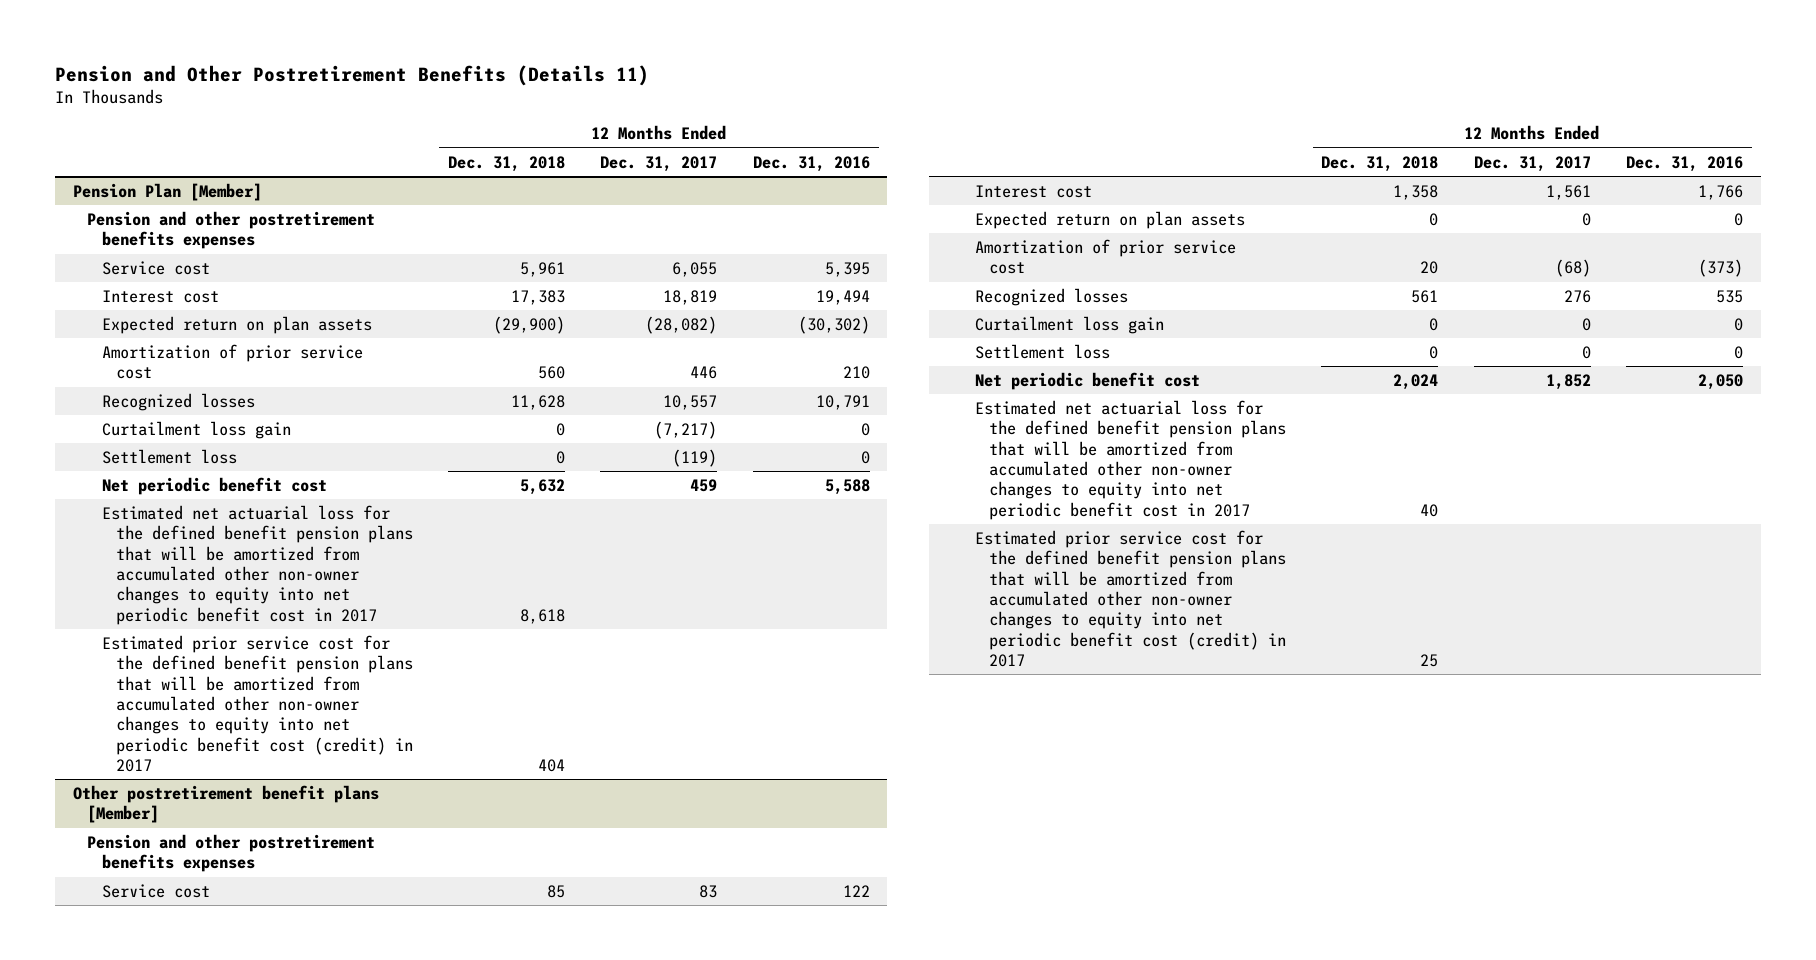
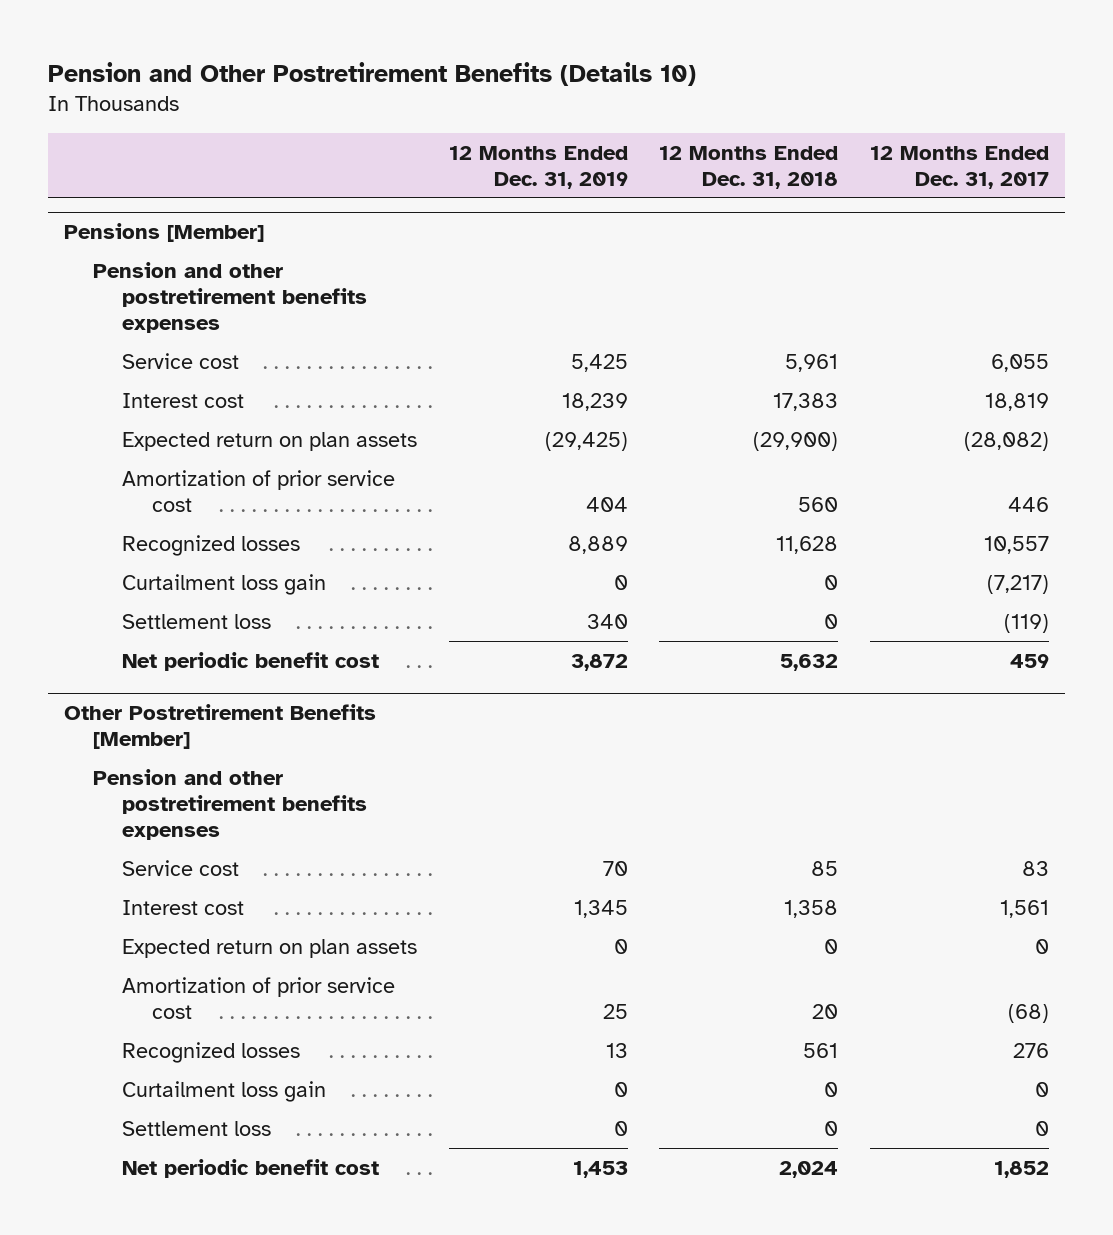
[55,64,650,86] Pension and Other Postretirement Benefits (Details 11) -> [47,61,696,86] Pension and Other Postretirement Benefits (Details 10)
[752,155,870,172] Dec. 31, 2016 -> none
none -> [448,145,628,189] 12 Months Ended Dec. 31, 2019
[72,182,262,201] Pension Plan [Member] -> [63,222,264,242] Pensions [Member]
[101,504,413,625] Estimated net actuarial loss for the defined benefit pension plans that will be amortized from accumulated other non-owner changes to equity into net periodic benefit cost in 2017 -> none
[101,634,413,773] Estimated prior service cost for the defined benefit pension plans that will be amortized from accumulated other non-owner changes to equity into net periodic benefit cost (credit) in 2017 -> none
[72,784,379,824] Other postretirement benefit plans [Member] -> [63,703,376,749] Other Postretirement Benefits [Member]
[974,399,1287,520] Estimated net actuarial loss for the defined benefit pension plans that will be amortized from accumulated other non-owner changes to equity into net periodic benefit cost in 2017 -> none
[974,529,1287,668] Estimated prior service cost for the defined benefit pension plans that will be amortized from accumulated other non-owner changes to equity into net periodic benefit cost (credit) in 2017 -> none

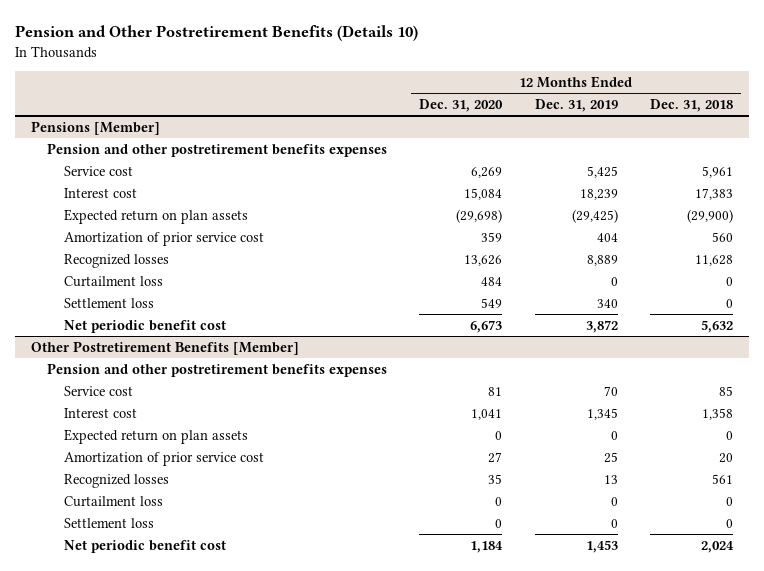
[870,145,1050,189] 12 Months Ended Dec. 31, 2017 -> none
none -> [419,98,504,112] Dec. 31, 2020
[122,573,327,595] Curtailment loss gain -> [63,275,163,287] Curtailment loss
[122,1080,327,1102] Curtailment loss gain -> [63,495,163,507] Curtailment loss

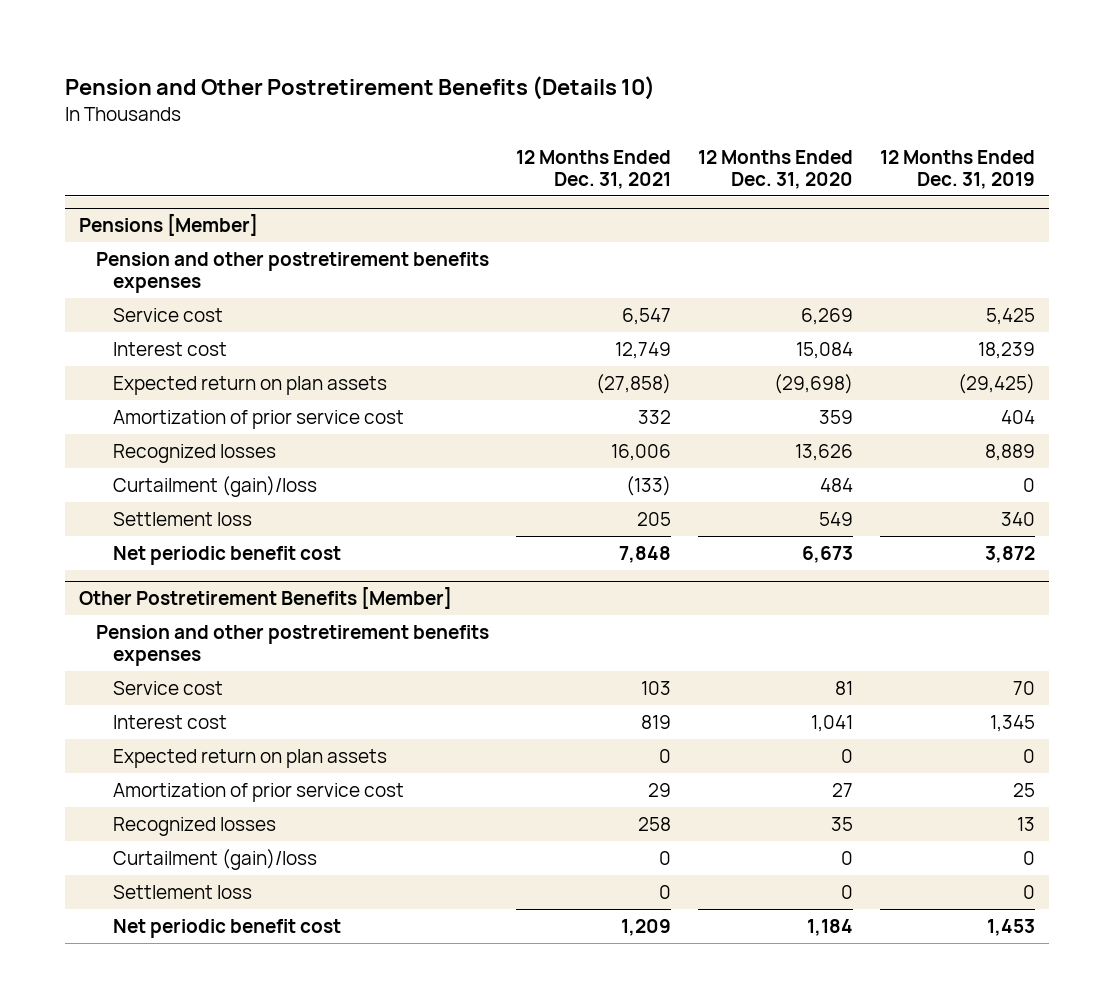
[649,98,733,112] Dec. 31, 2018 -> none
none -> [515,149,671,189] 12 Months Ended Dec. 31, 2021
[63,275,163,287] Curtailment loss -> [112,475,317,497] Curtailment (gain)/loss
[63,495,163,507] Curtailment loss -> [112,848,317,870] Curtailment (gain)/loss

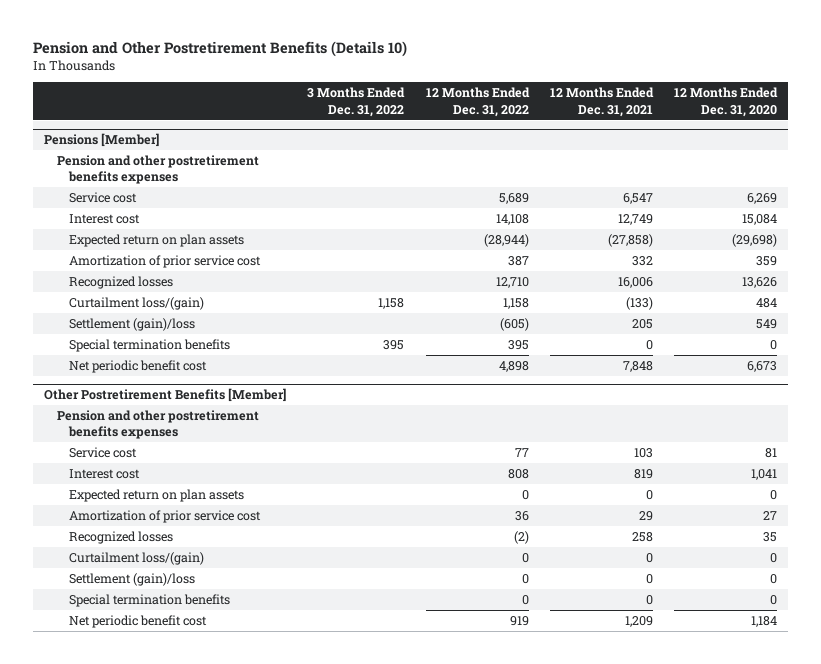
[880,149,1036,189] 12 Months Ended Dec. 31, 2019 -> none
none -> [307,87,406,117] 3 Months Ended Dec. 31, 2022
none -> [425,87,530,117] 12 Months Ended Dec. 31, 2022
[112,475,317,497] Curtailment (gain)/loss -> [69,297,205,311] Curtailment loss/(gain)
[112,511,252,526] Settlement loss -> [69,318,196,332] Settlement (gain)/loss
none -> [69,339,231,353] Special termination benefits
[112,848,317,870] Curtailment (gain)/loss -> [69,552,205,566] Curtailment loss/(gain)
[112,884,252,899] Settlement loss -> [69,573,196,587] Settlement (gain)/loss
none -> [69,594,231,608] Special termination benefits

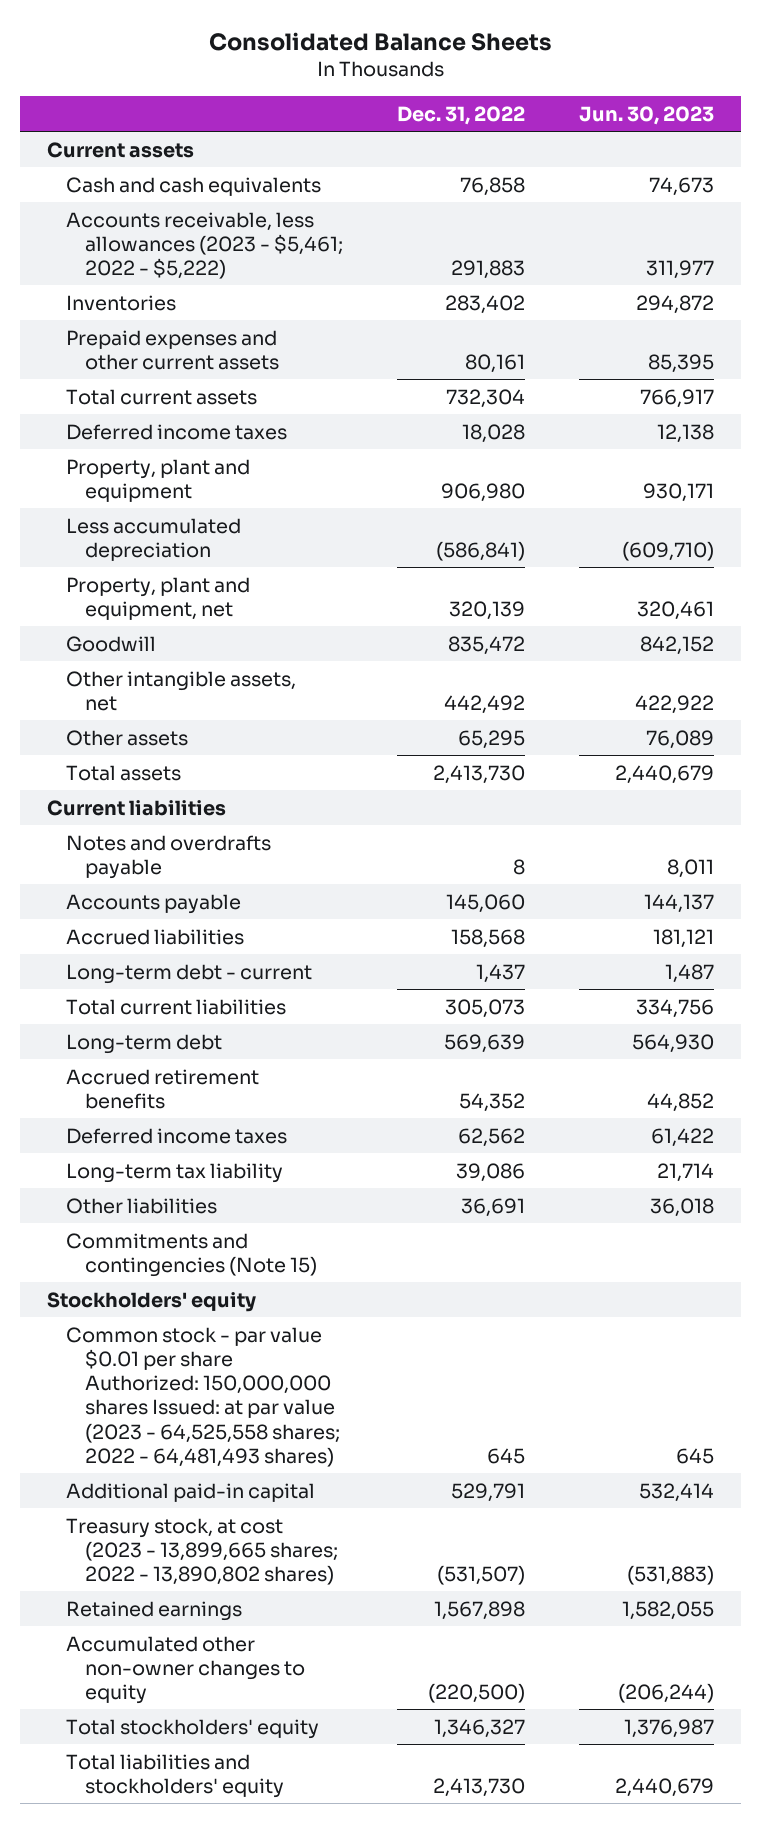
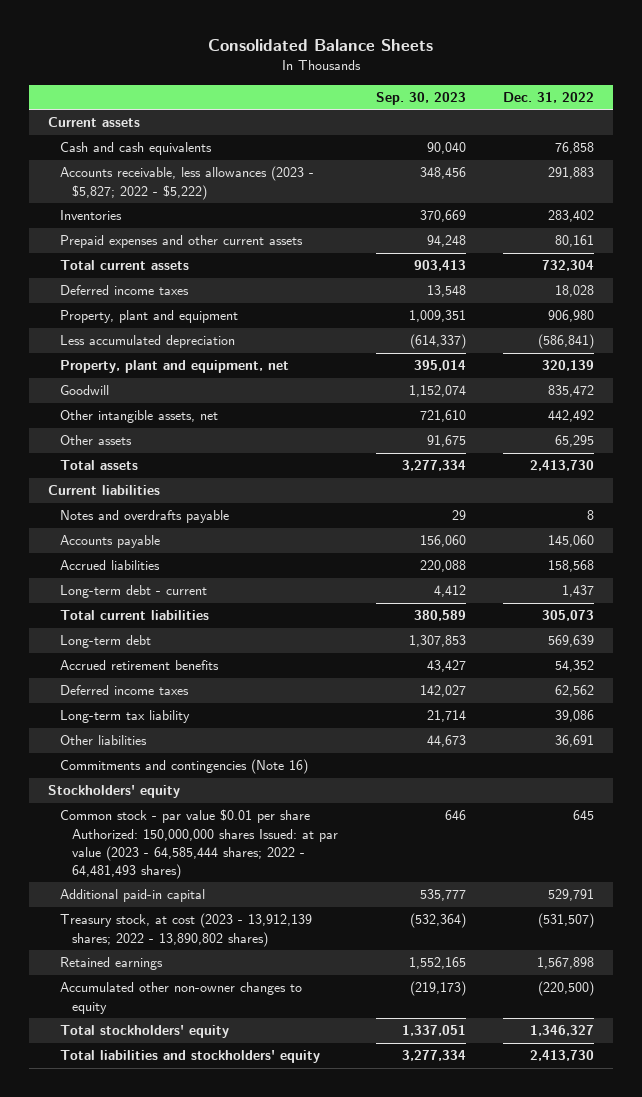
[579,105,715,125] Jun. 30, 2023 -> none
none -> [375,91,466,105] Sep. 30, 2023
[65,211,343,280] Accounts receivable, less allowances (2023 - $5,461; 2022 - $5,222) -> [59,166,314,200] Accounts receivable, less allowances (2023 - $5,827; 2022 - $5,222)
[65,1232,317,1277] Commitments and contingencies (Note 15) -> [59,759,308,775] Commitments and contingencies (Note 16)
[65,1326,340,1467] Common stock - par value $0.01 per share Authorized: 150,000,000 shares Issued: at par value (2023 - 64,525,558 shares; 2022 - 64,481,493 shares) -> [59,809,338,880] Common stock - par value $0.01 per share Authorized: 150,000,000 shares Issued: at par value (2023 - 64,585,444 shares; 2022 - 64,481,493 shares)
[65,1517,338,1586] Treasury stock, at cost (2023 - 13,899,665 shares; 2022 - 13,890,802 shares) -> [59,913,312,947] Treasury stock, at cost (2023 - 13,912,139 shares; 2022 - 13,890,802 shares)

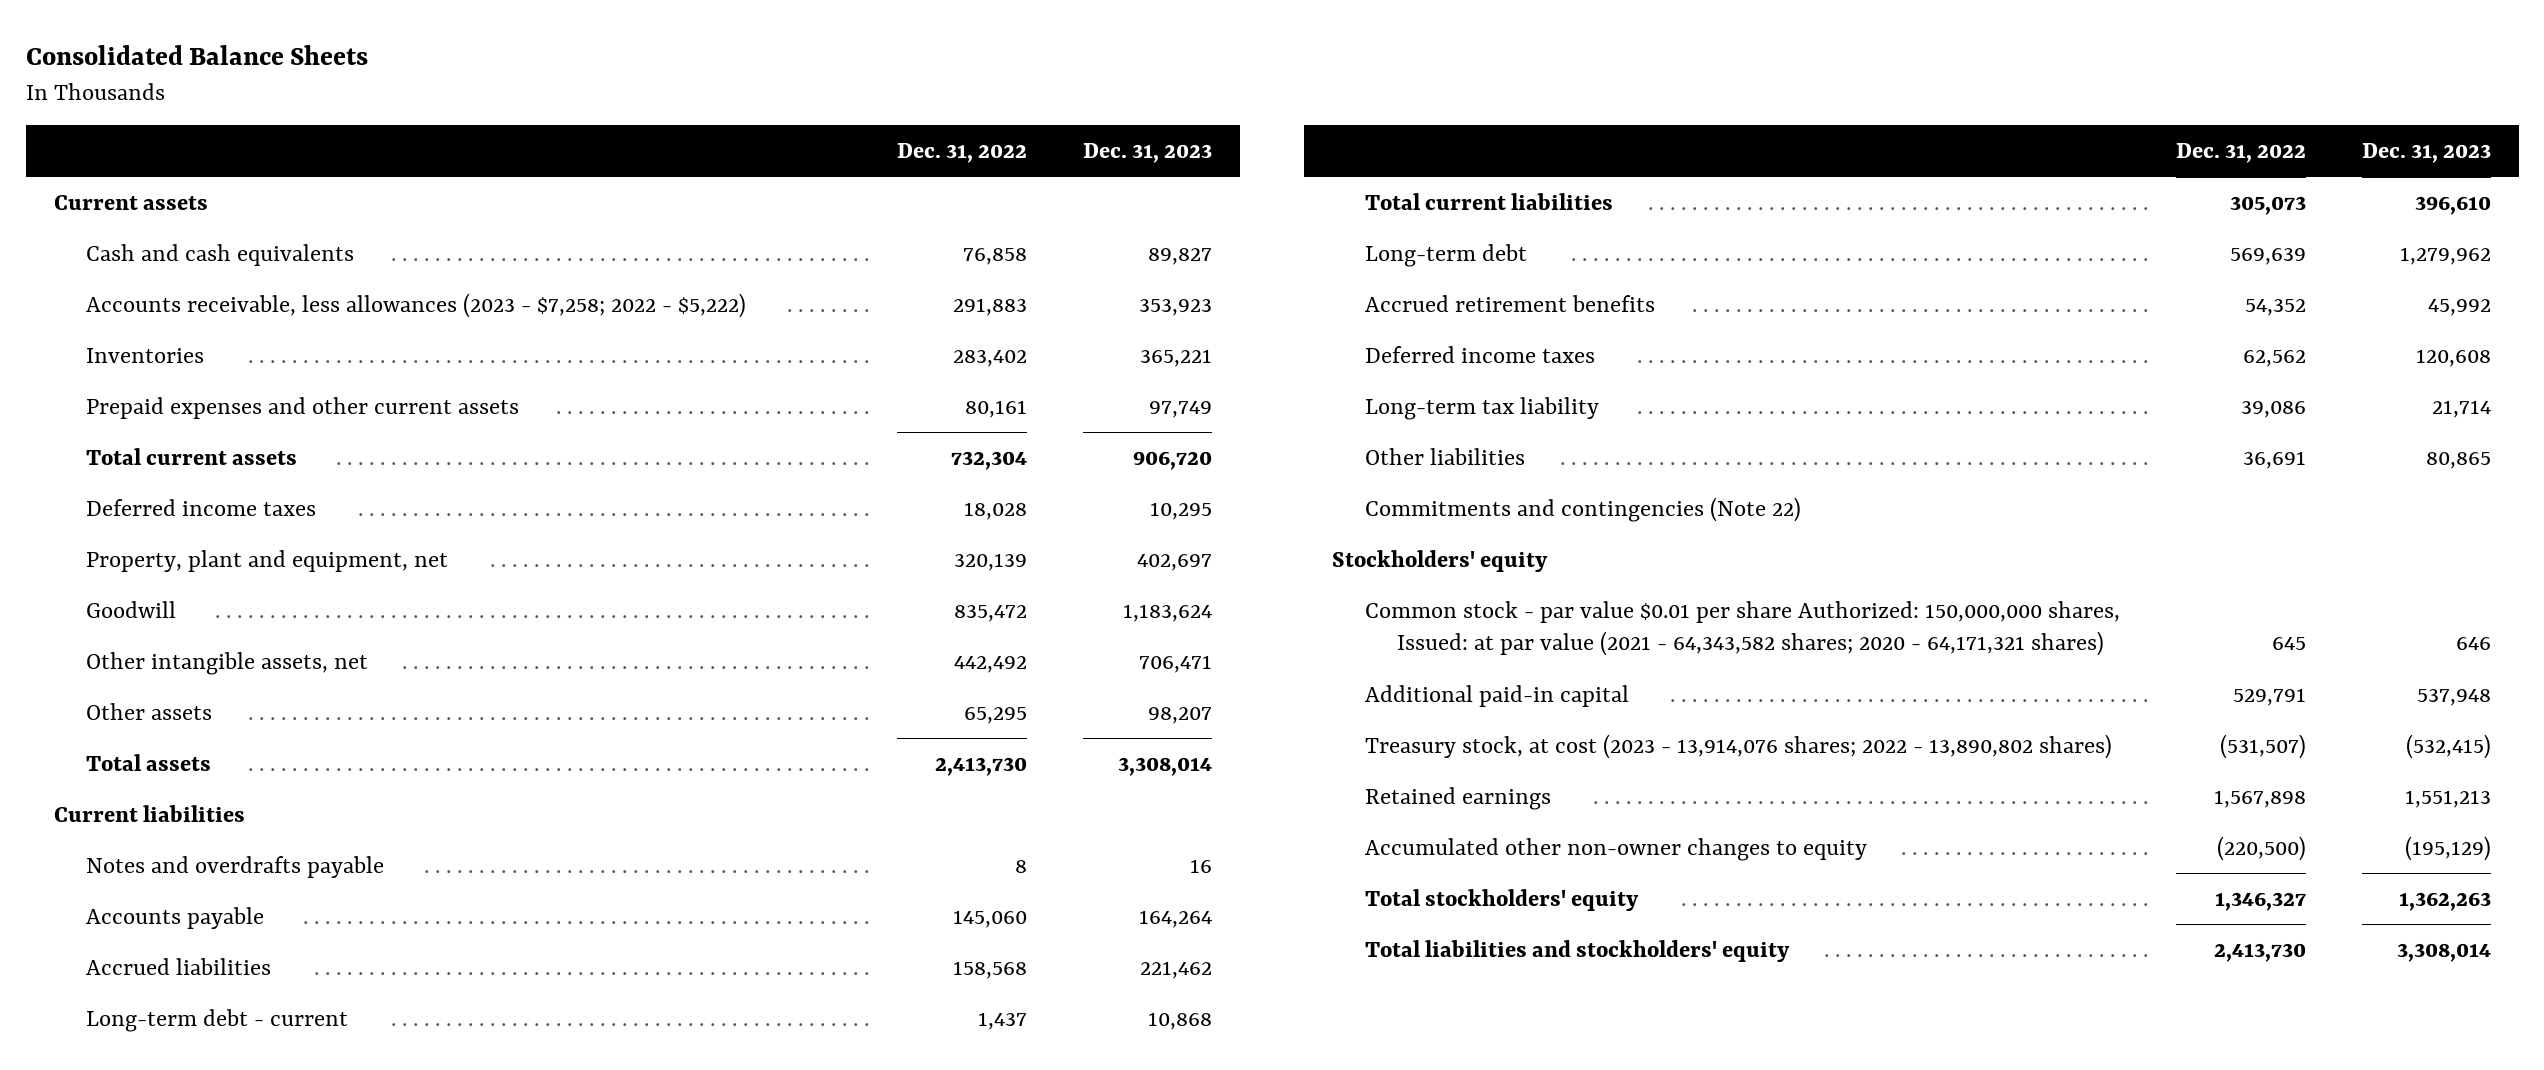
[375,91,466,105] Sep. 30, 2023 -> none
none -> [1083,142,1213,163] Dec. 31, 2023
[59,166,314,200] Accounts receivable, less allowances (2023 - $5,827; 2022 - $5,222) -> [86,292,747,318] Accounts receivable, less allowances (2023 - $7,258; 2022 - $5,222)
[59,310,238,324] Property, plant and equipment -> none
[59,335,235,349] Less accumulated depreciation -> none
[59,759,308,775] Commitments and contingencies (Note 16) -> [1364,496,1801,522] Commitments and contingencies (Note 22)
[59,809,338,880] Common stock - par value $0.01 per share Authorized: 150,000,000 shares Issued: at par value (2023 - 64,585,444 shares; 2022 - 64,481,493 shares) -> [1364,600,2120,657] Common stock - par value $0.01 per share Authorized: 150,000,000 shares, Issued: at par value (2021 - 64,343,582 shares; 2020 - 64,171,321 shares)
[59,913,312,947] Treasury stock, at cost (2023 - 13,912,139 shares; 2022 - 13,890,802 shares) -> [1364,733,2112,759] Treasury stock, at cost (2023 - 13,914,076 shares; 2022 - 13,890,802 shares)

